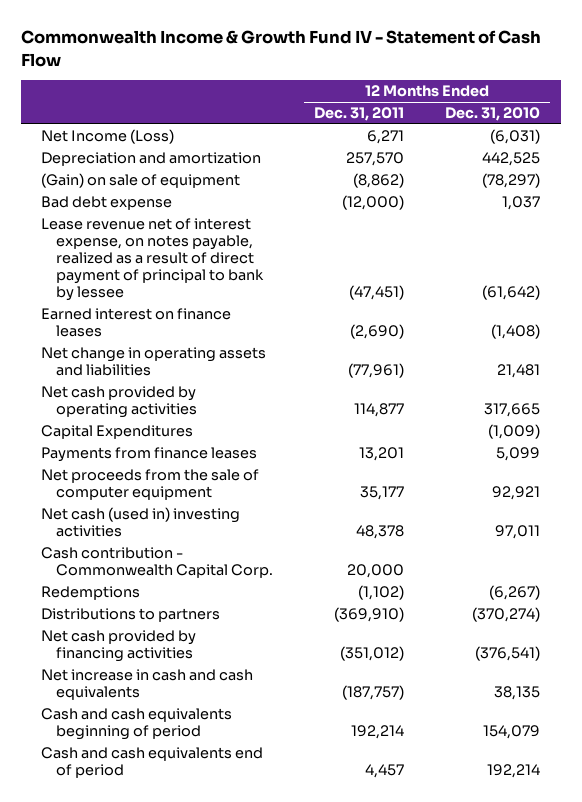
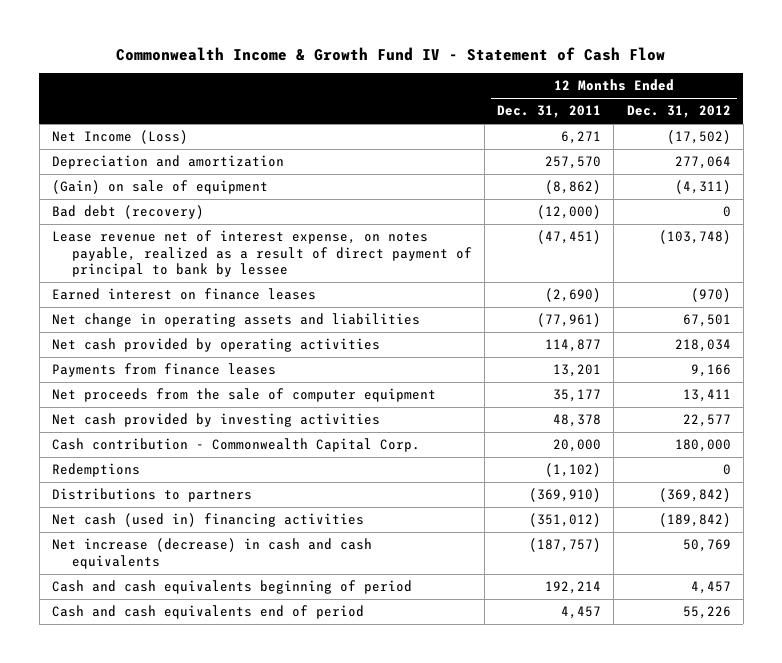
[445,107,541,122] Dec. 31, 2010 -> none
none -> [626,105,731,119] Dec. 31, 2012
[41,196,173,211] Bad debt expense -> [51,205,204,220] Bad debt (recovery)
[41,425,194,440] Capital Expenditures -> none
[41,507,241,538] Net cash (used in) investing activities -> [51,413,380,428] Net cash provided by investing activities
[41,630,197,663] Net cash provided by financing activities -> [51,513,364,528] Net cash (used in) financing activities
[41,669,254,701] Net increase in cash and cash equivalents -> [51,538,372,569] Net increase (decrease) in cash and cash equivalents

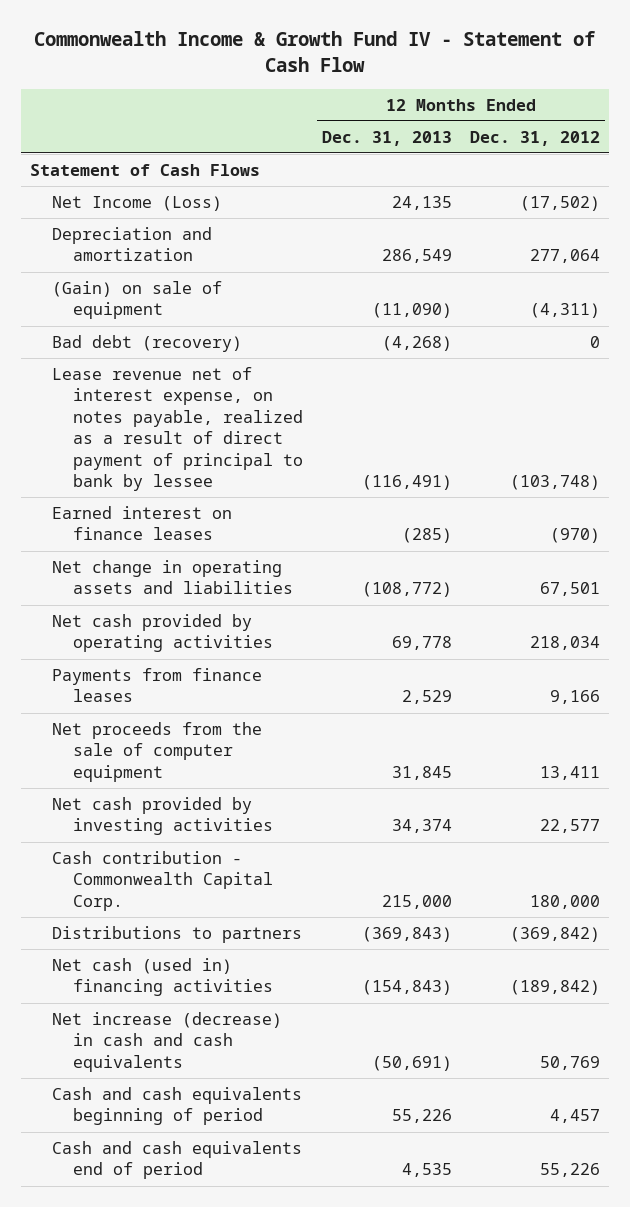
[497,105,602,119] Dec. 31, 2011 -> none
none -> [321,130,452,146] Dec. 31, 2013
none -> [29,164,260,177] Statement of Cash Flows
[51,463,140,478] Redemptions -> none

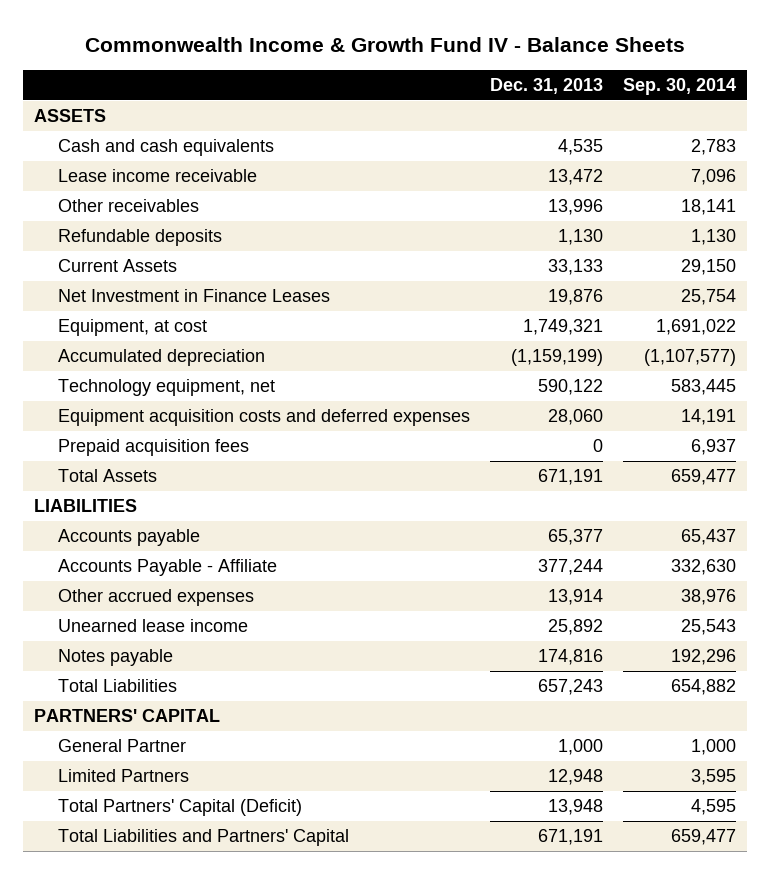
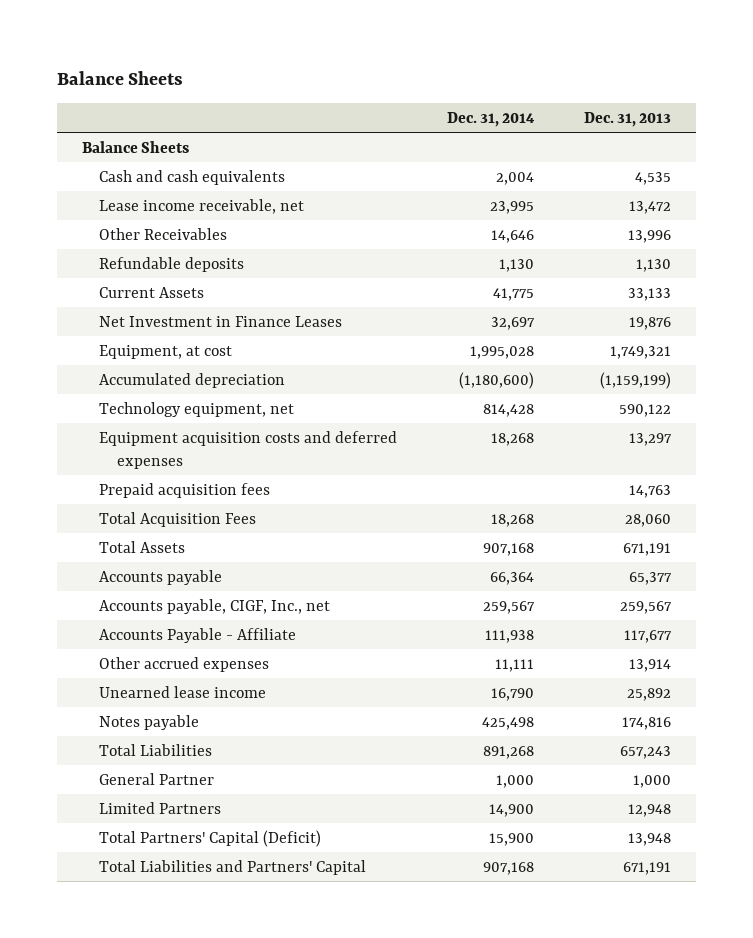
[84,36,685,52] Commonwealth Income & Growth Fund IV - Balance Sheets -> [56,70,183,85] Balance Sheets
[623,78,737,96] Sep. 30, 2014 -> none
none -> [447,111,536,127] Dec. 31, 2014
[33,109,106,123] ASSETS -> none
none -> [81,140,189,153] Balance Sheets
[57,169,257,183] Lease income receivable -> [99,198,305,214] Lease income receivable, net
[57,199,199,213] Other receivables -> [99,227,228,240] Other Receivables
[548,409,604,426] 28,060 -> [628,432,672,446] 13,297
[593,439,604,453] 0 -> [628,484,671,498] 14,763
none -> [99,511,257,527] Total Acquisition Fees
[33,499,137,513] LIABILITIES -> none
none -> [99,598,331,614] Accounts payable, CIGF, Inc., net
[538,559,604,576] 377,244 -> [623,629,672,643] 117,677
[33,709,220,723] PARTNERS' CAPITAL -> none

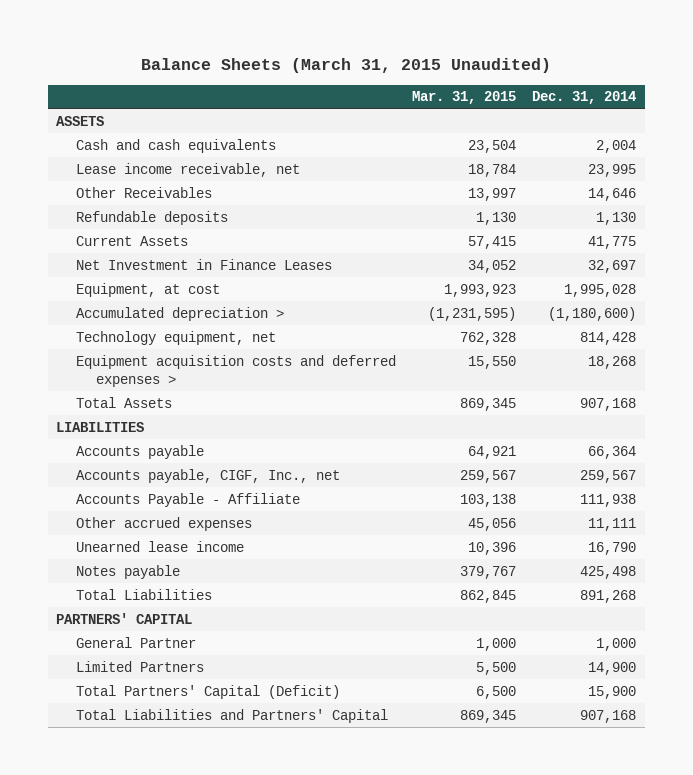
[56,70,183,85] Balance Sheets -> [141,58,552,74] Balance Sheets (March 31, 2015 Unaudited)
[583,111,671,127] Dec. 31, 2013 -> none
none -> [412,91,517,105] Mar. 31, 2015
[81,140,189,153] Balance Sheets -> none
none -> [56,115,105,126] ASSETS
[99,372,286,388] Accumulated depreciation -> [76,306,285,321] Accumulated depreciation >
[99,482,271,498] Prepaid acquisition fees -> none
[99,511,257,527] Total Acquisition Fees -> none
[99,430,398,469] Equipment acquisition costs and deferred expenses -> [76,354,397,387] Equipment acquisition costs and deferred expenses >
none -> [56,421,145,432] LIABILITIES
none -> [56,612,193,624] PARTNERS' CAPITAL

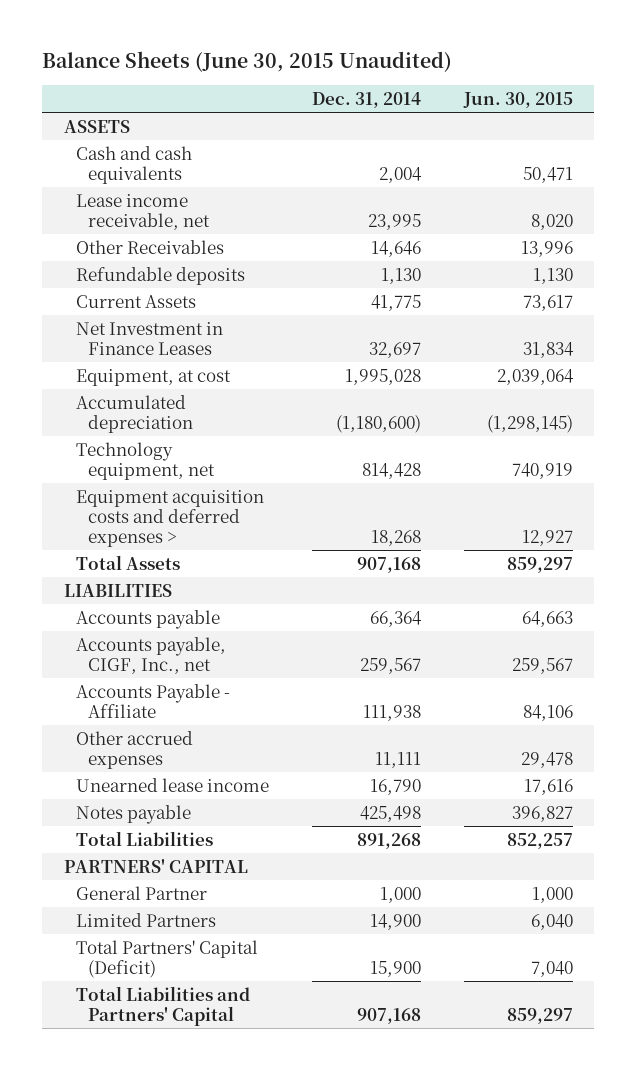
[141,58,552,74] Balance Sheets (March 31, 2015 Unaudited) -> [42,51,453,73] Balance Sheets (June 30, 2015 Unaudited)
[412,91,517,105] Mar. 31, 2015 -> none
none -> [462,91,573,108] Jun. 30, 2015
[76,306,285,321] Accumulated depreciation > -> [75,394,194,433] Accumulated depreciation

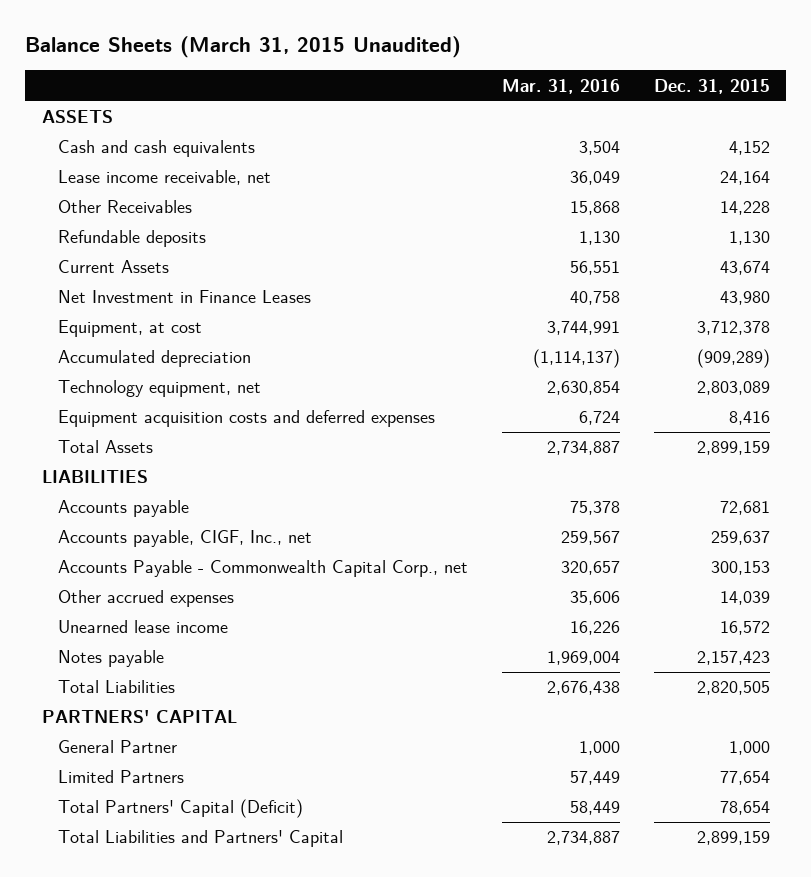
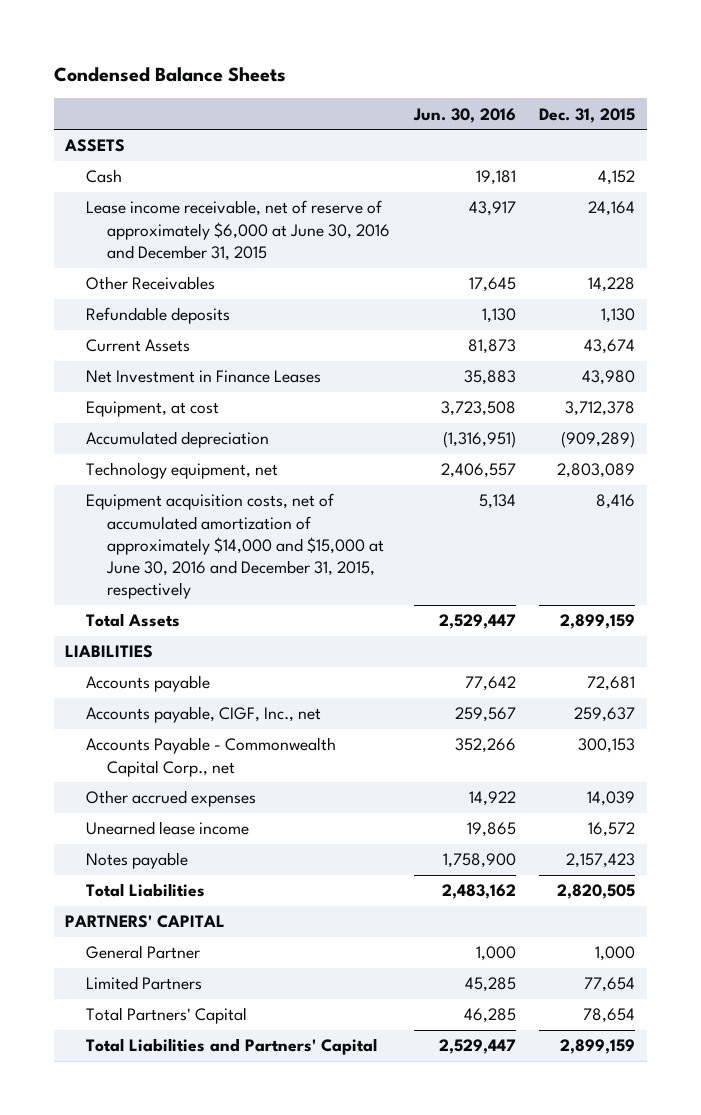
[24,36,461,59] Balance Sheets (March 31, 2015 Unaudited) -> [53,66,286,82] Condensed Balance Sheets
[501,78,620,94] Mar. 31, 2016 -> none
none -> [412,107,516,123] Jun. 30, 2016
[58,140,256,158] Cash and cash equivalents -> [86,169,123,184] Cash
[58,170,272,186] Lease income receivable, net -> [86,200,391,261] Lease income receivable, net of reserve of approximately $6,000 at June 30, 2016 and December 31, 2015
[58,410,436,428] Equipment acquisition costs and deferred expenses -> [86,493,385,600] Equipment acquisition costs, net of accumulated amortization of approximately $14,000 and $15,000 at June 30, 2016 and December 31, 2015, respectively
[58,799,304,819] Total Partners' Capital (Deficit) -> [86,1007,248,1025] Total Partners' Capital

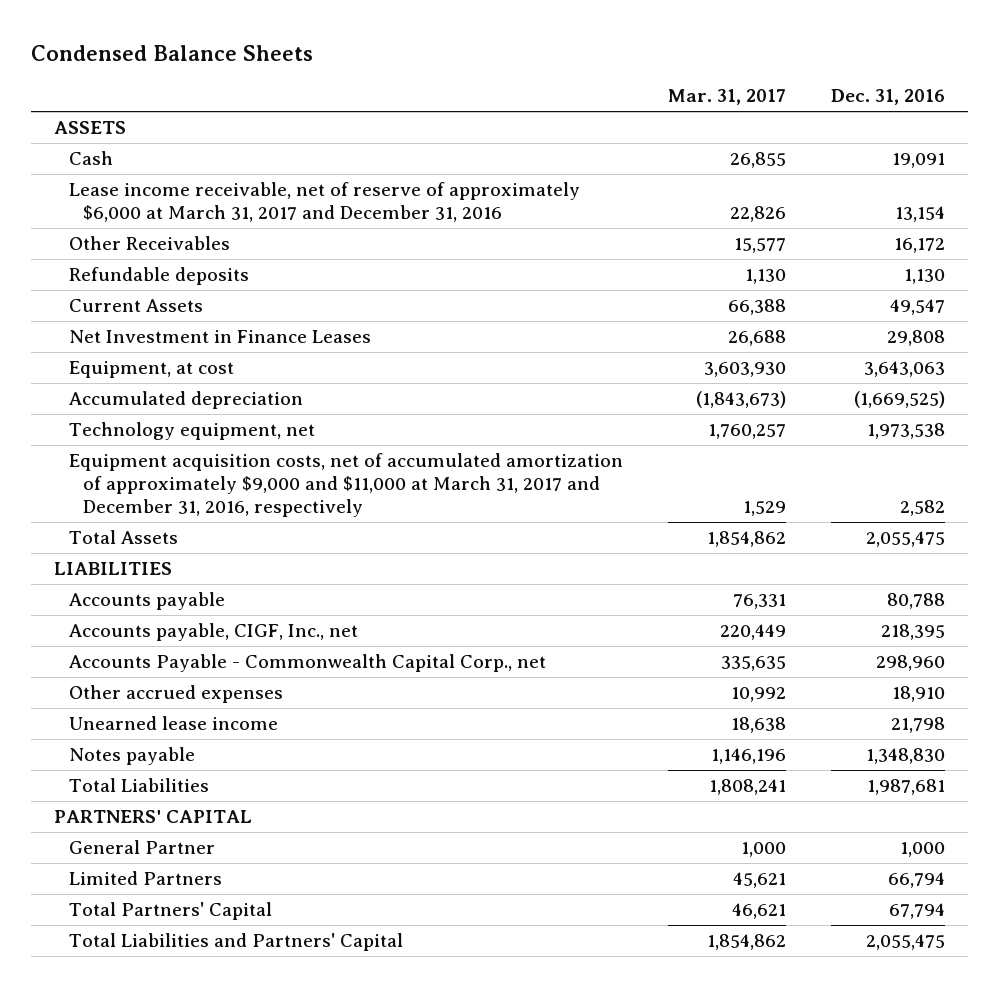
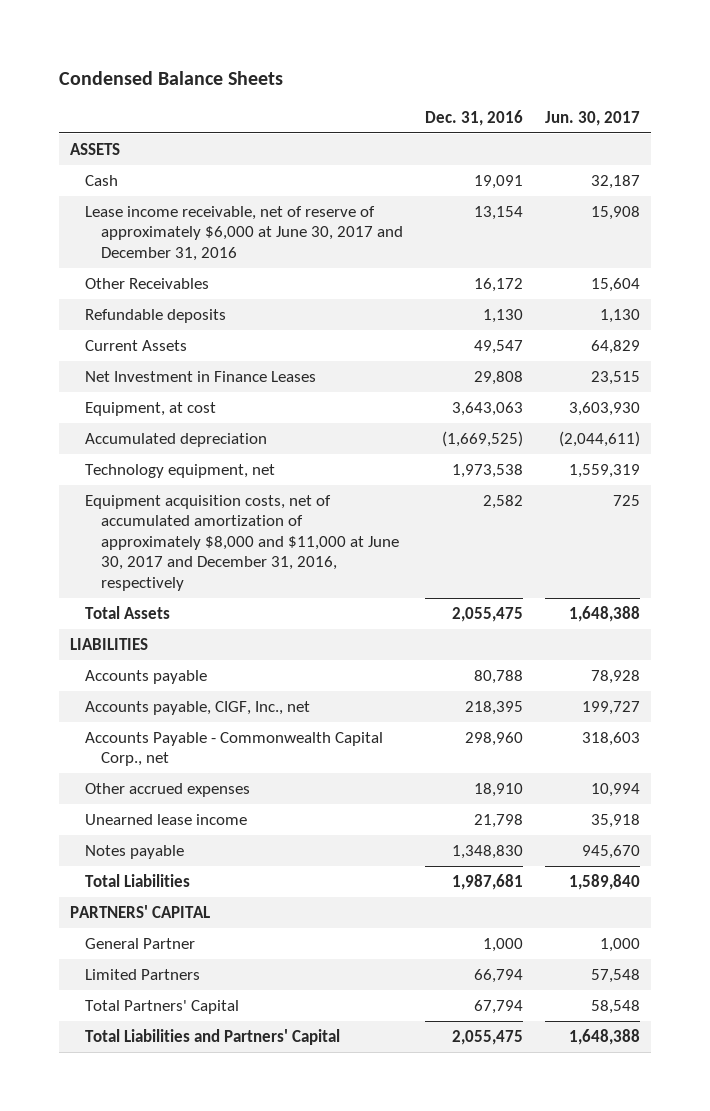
[667,89,786,106] Mar. 31, 2017 -> none
none -> [545,111,641,127] Jun. 30, 2017
[68,182,580,223] Lease income receivable, net of reserve of approximately $6,000 at March 31, 2017 and December 31, 2016 -> [85,205,403,261] Lease income receivable, net of reserve of approximately $6,000 at June 30, 2017 and December 31, 2016
[68,453,623,518] Equipment acquisition costs, net of accumulated amortization of approximately $9,000 and $11,000 at March 31, 2017 and December 31, 2016, respectively -> [85,494,399,591] Equipment acquisition costs, net of accumulated amortization of approximately $8,000 and $11,000 at June 30, 2017 and December 31, 2016, respectively

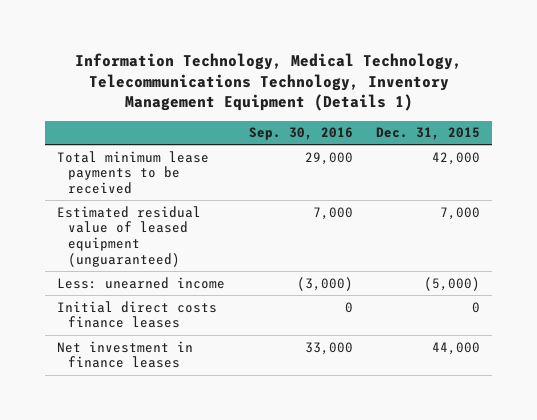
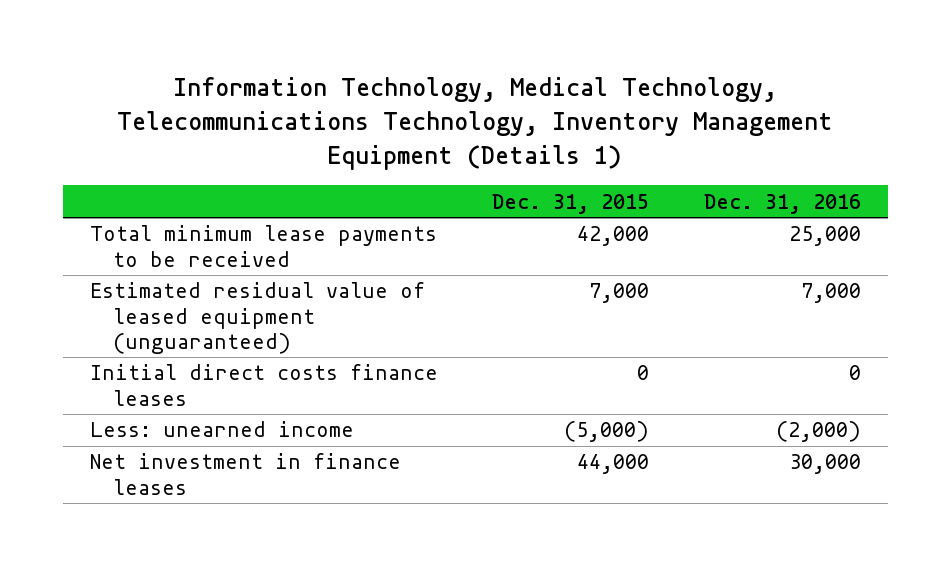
[248,127,353,141] Sep. 30, 2016 -> none
none -> [703,193,861,214] Dec. 31, 2016
[57,276,226,289] Less: unearned income -> [89,421,354,438] Less: unearned income

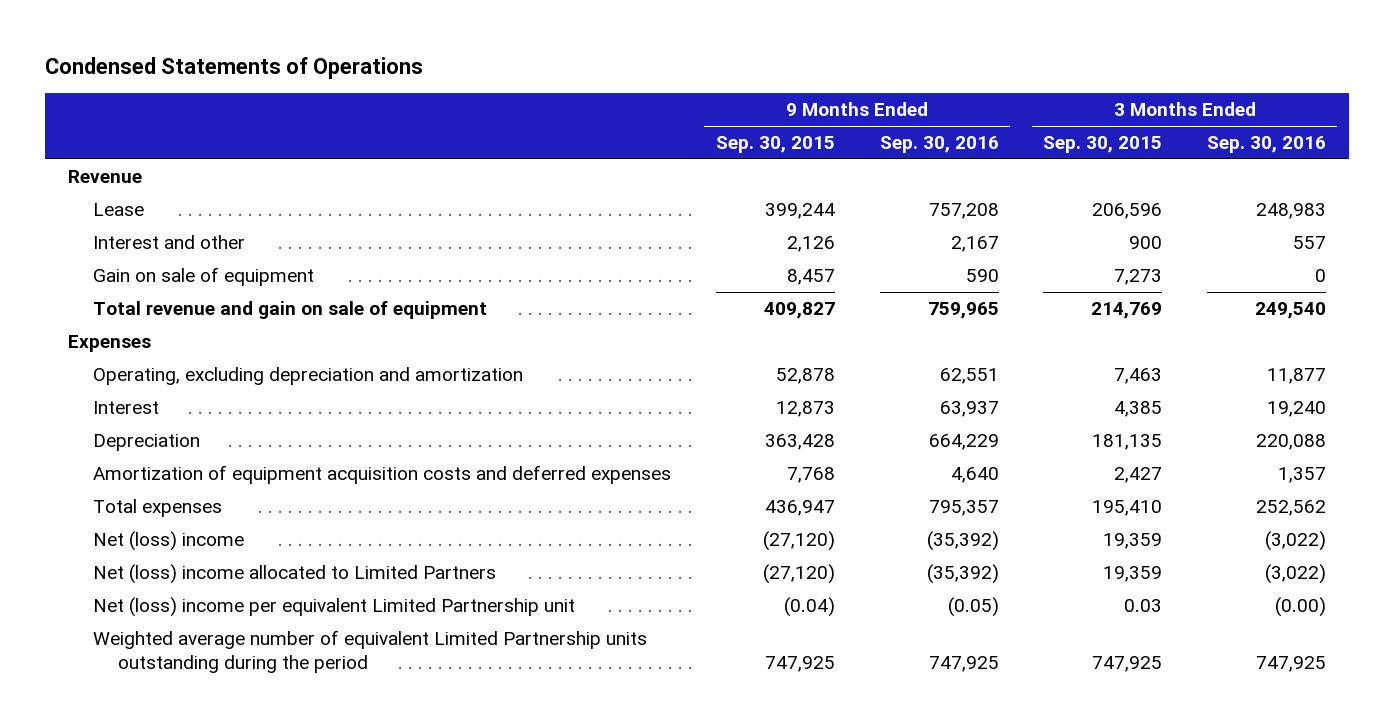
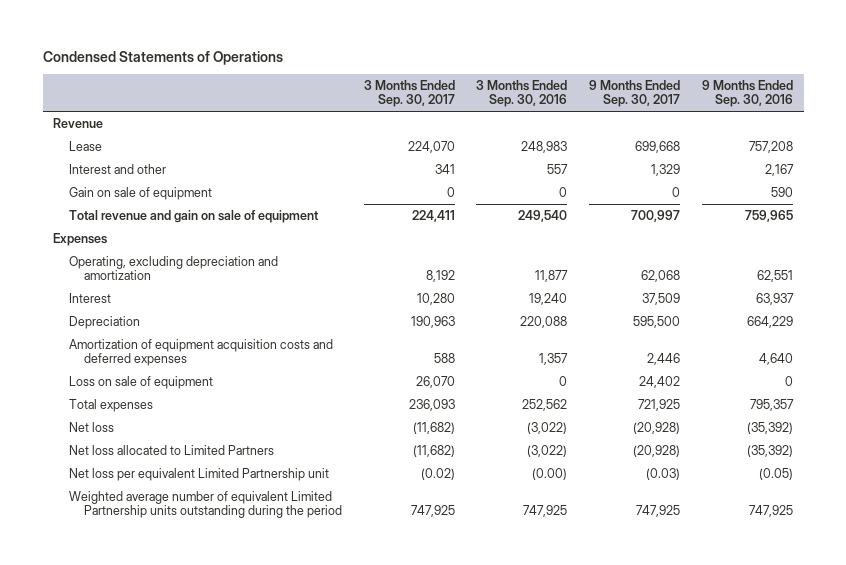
[715,136,835,154] Sep. 30, 2015 -> none
[1043,136,1163,154] Sep. 30, 2015 -> none
none -> [363,79,455,108] 3 Months Ended Sep. 30, 2017
none -> [589,79,681,108] 9 Months Ended Sep. 30, 2017
none -> [68,375,213,389] Loss on sale of equipment
[92,531,244,552] Net (loss) income -> [68,421,114,432] Net loss
[92,564,496,585] Net (loss) income allocated to Limited Partners -> [68,444,274,455] Net loss allocated to Limited Partners
[92,597,575,618] Net (loss) income per equivalent Limited Partnership unit -> [68,467,329,481] Net loss per equivalent Limited Partnership unit

